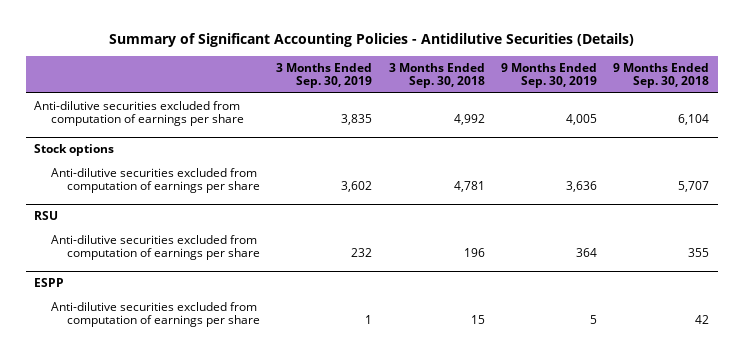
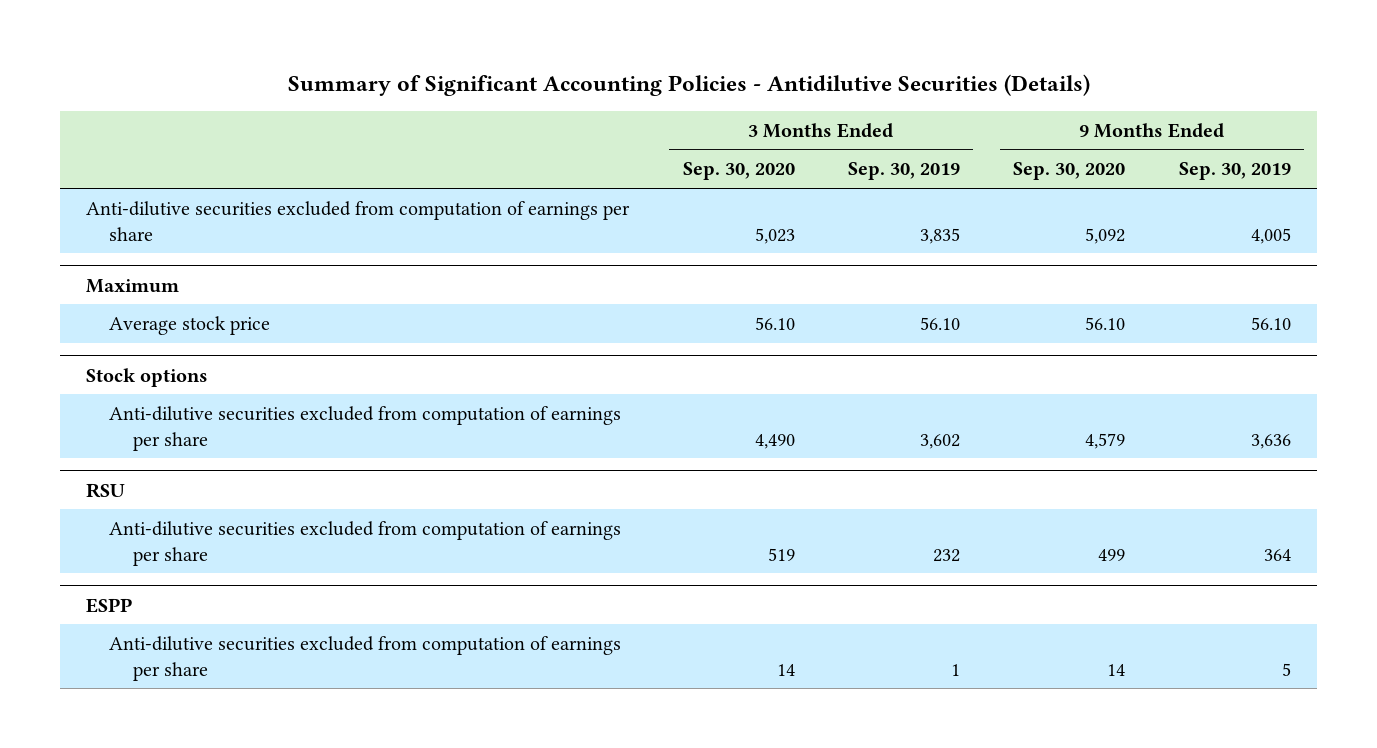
[388,62,485,89] 3 Months Ended Sep. 30, 2018 -> none
[613,62,710,89] 9 Months Ended Sep. 30, 2018 -> none
none -> [682,162,795,181] Sep. 30, 2020
none -> [1013,162,1126,181] Sep. 30, 2020
none -> [86,278,180,293] Maximum
none -> [109,315,271,335] Average stock price

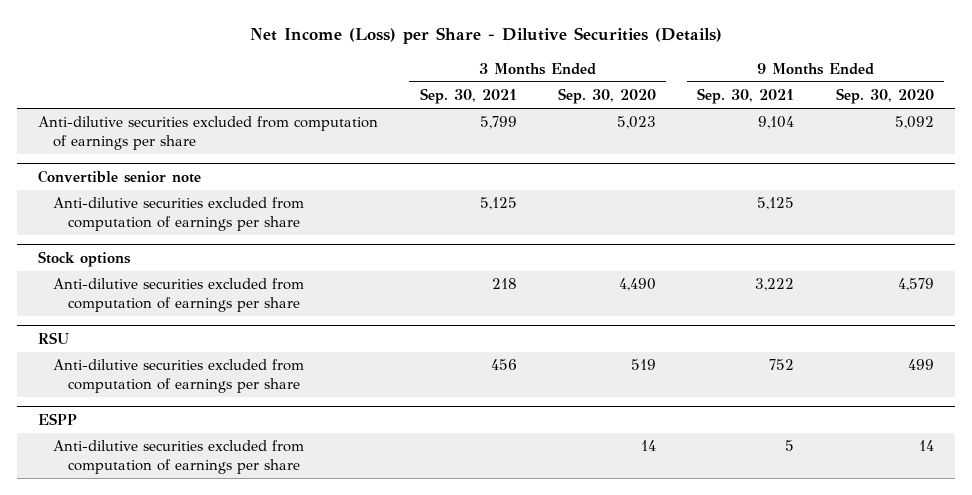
[287,73,1090,96] Summary of Significant Accounting Policies - Antidilutive Securities (Details) -> [249,27,722,45] Net Income (Loss) per Share - Dilutive Securities (Details)
[848,162,961,181] Sep. 30, 2019 -> none
[1178,162,1291,181] Sep. 30, 2019 -> none
none -> [419,88,517,105] Sep. 30, 2021
none -> [697,88,795,105] Sep. 30, 2021
[86,278,180,293] Maximum -> none
[109,315,271,335] Average stock price -> none
none -> [38,169,202,183] Convertible senior note
none -> [52,197,304,232] Anti-dilutive securities excluded from computation of earnings per share

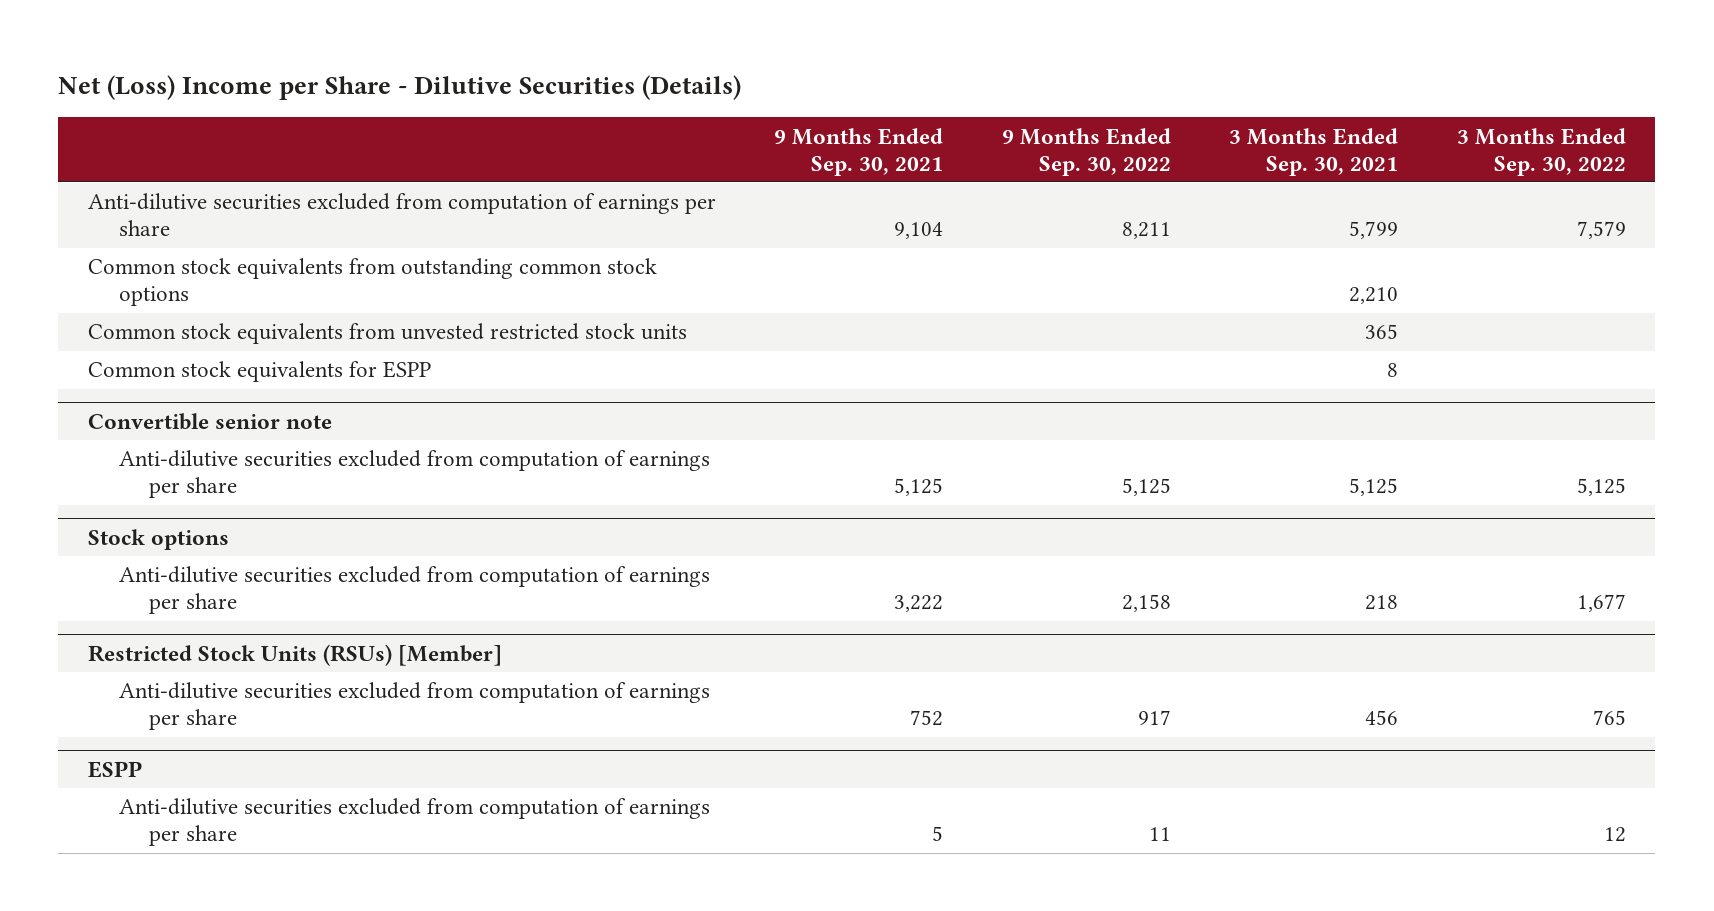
[249,27,722,45] Net Income (Loss) per Share - Dilutive Securities (Details) -> [58,75,742,101] Net (Loss) Income per Share - Dilutive Securities (Details)
[557,88,656,105] Sep. 30, 2020 -> none
[835,88,934,105] Sep. 30, 2020 -> none
none -> [1001,127,1171,176] 9 Months Ended Sep. 30, 2022
none -> [1456,127,1626,176] 3 Months Ended Sep. 30, 2022
none -> [87,258,657,307] Common stock equivalents from outstanding common stock options
none -> [87,323,687,345] Common stock equivalents from unvested restricted stock units
none -> [87,361,431,383] Common stock equivalents for ESPP
[38,331,70,344] RSU -> [87,643,502,666] Restricted Stock Units (RSUs) [Member]

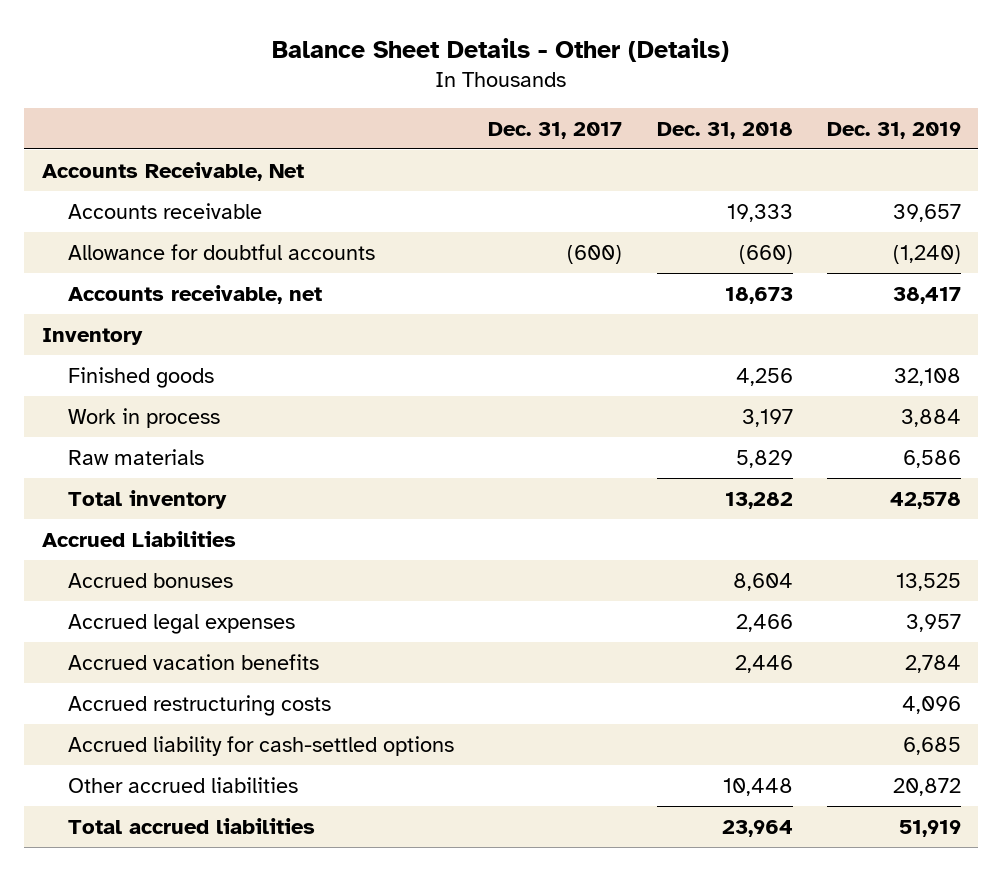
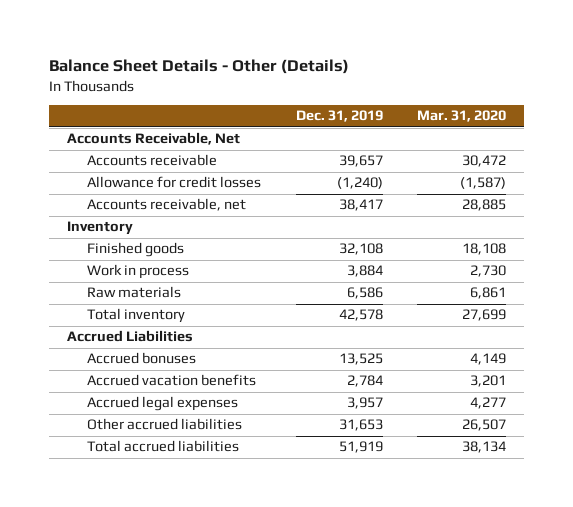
[488,121,623,139] Dec. 31, 2017 -> none
[656,121,793,139] Dec. 31, 2018 -> none
none -> [417,110,507,123] Mar. 31, 2020
[67,243,375,260] Allowance for doubtful accounts -> [86,176,261,189] Allowance for credit losses
[67,694,331,716] Accrued restructuring costs -> none
[67,735,454,756] Accrued liability for cash-settled options -> none
[67,613,295,634] Accrued legal expenses -> [86,396,238,412] Accrued legal expenses
[892,777,961,796] 20,872 -> [338,419,383,432] 31,653

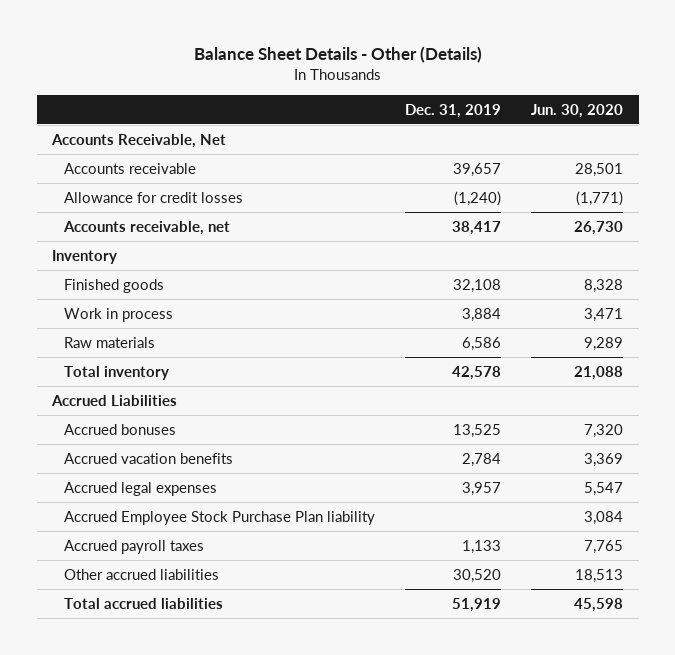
[417,110,507,123] Mar. 31, 2020 -> none
none -> [531,103,624,118] Jun. 30, 2020
none -> [63,510,375,525] Accrued Employee Stock Purchase Plan liability
none -> [63,539,204,554] Accrued payroll taxes
[338,419,383,432] 31,653 -> [452,568,501,583] 30,520

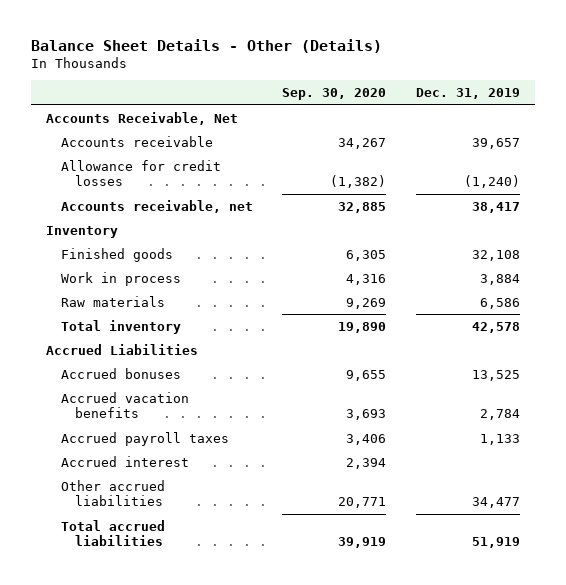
[531,103,624,118] Jun. 30, 2020 -> none
none -> [282,87,387,100] Sep. 30, 2020
[63,481,217,496] Accrued legal expenses -> none
[63,510,375,525] Accrued Employee Stock Purchase Plan liability -> none
none -> [60,455,189,467] Accrued interest
[452,568,501,583] 30,520 -> [472,497,521,509] 34,477

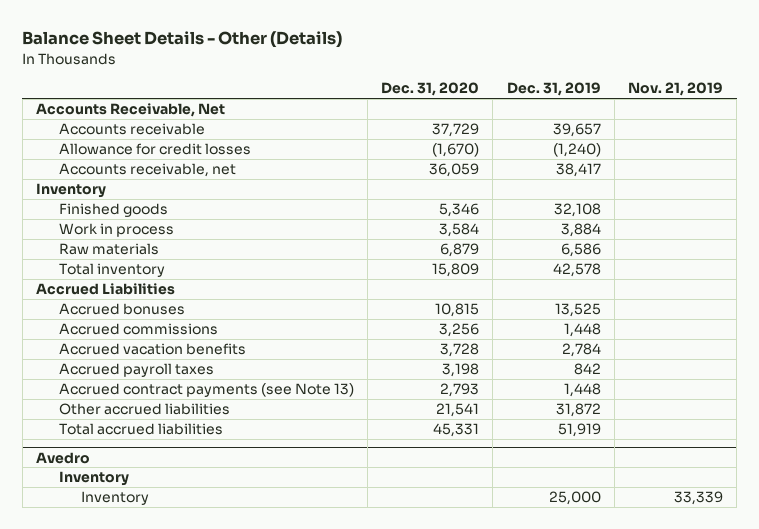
[282,87,387,100] Sep. 30, 2020 -> none
none -> [381,82,480,97] Dec. 31, 2020
none -> [628,82,724,97] Nov. 21, 2019
none -> [58,323,218,336] Accrued commissions
[60,455,189,467] Accrued interest -> none
[480,433,521,445] 1,133 -> [573,363,601,376] 842
none -> [58,383,354,398] Accrued contract payments (see Note 13)
[472,497,521,509] 34,477 -> [555,403,601,418] 31,872
none -> [36,451,91,464] Avedro
none -> [58,471,129,487] Inventory
none -> [81,491,150,506] Inventory

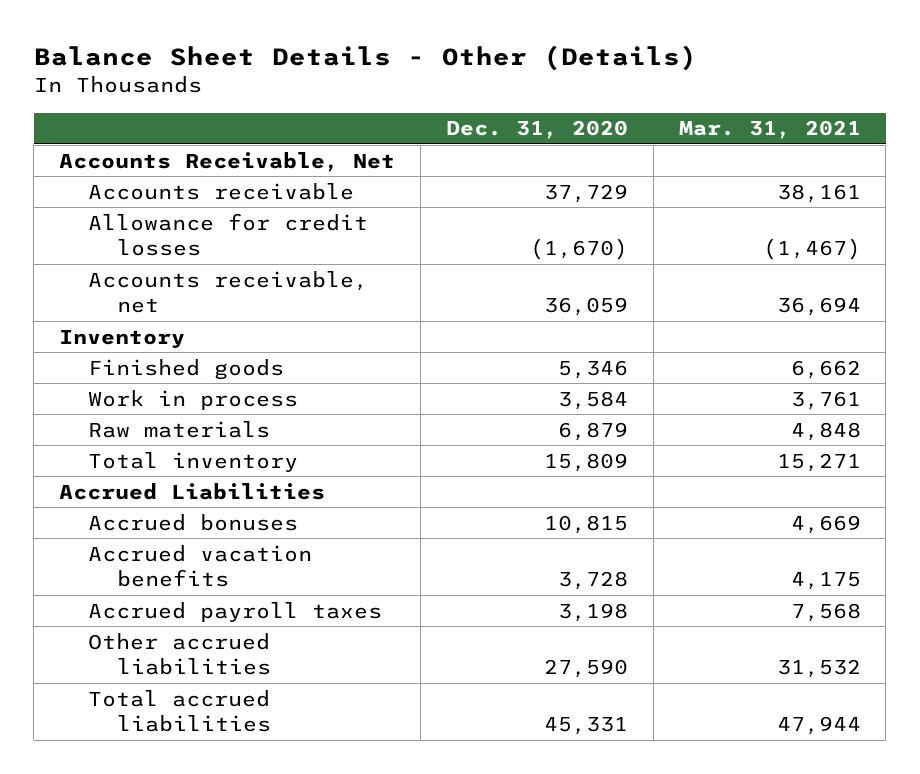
[506,82,601,97] Dec. 31, 2019 -> none
[628,82,724,97] Nov. 21, 2019 -> none
none -> [678,120,861,140] Mar. 31, 2021
[58,323,218,336] Accrued commissions -> none
[58,383,354,398] Accrued contract payments (see Note 13) -> none
[436,403,480,418] 21,541 -> [543,659,628,679] 27,590
[36,451,91,464] Avedro -> none
[58,471,129,487] Inventory -> none
[81,491,150,506] Inventory -> none

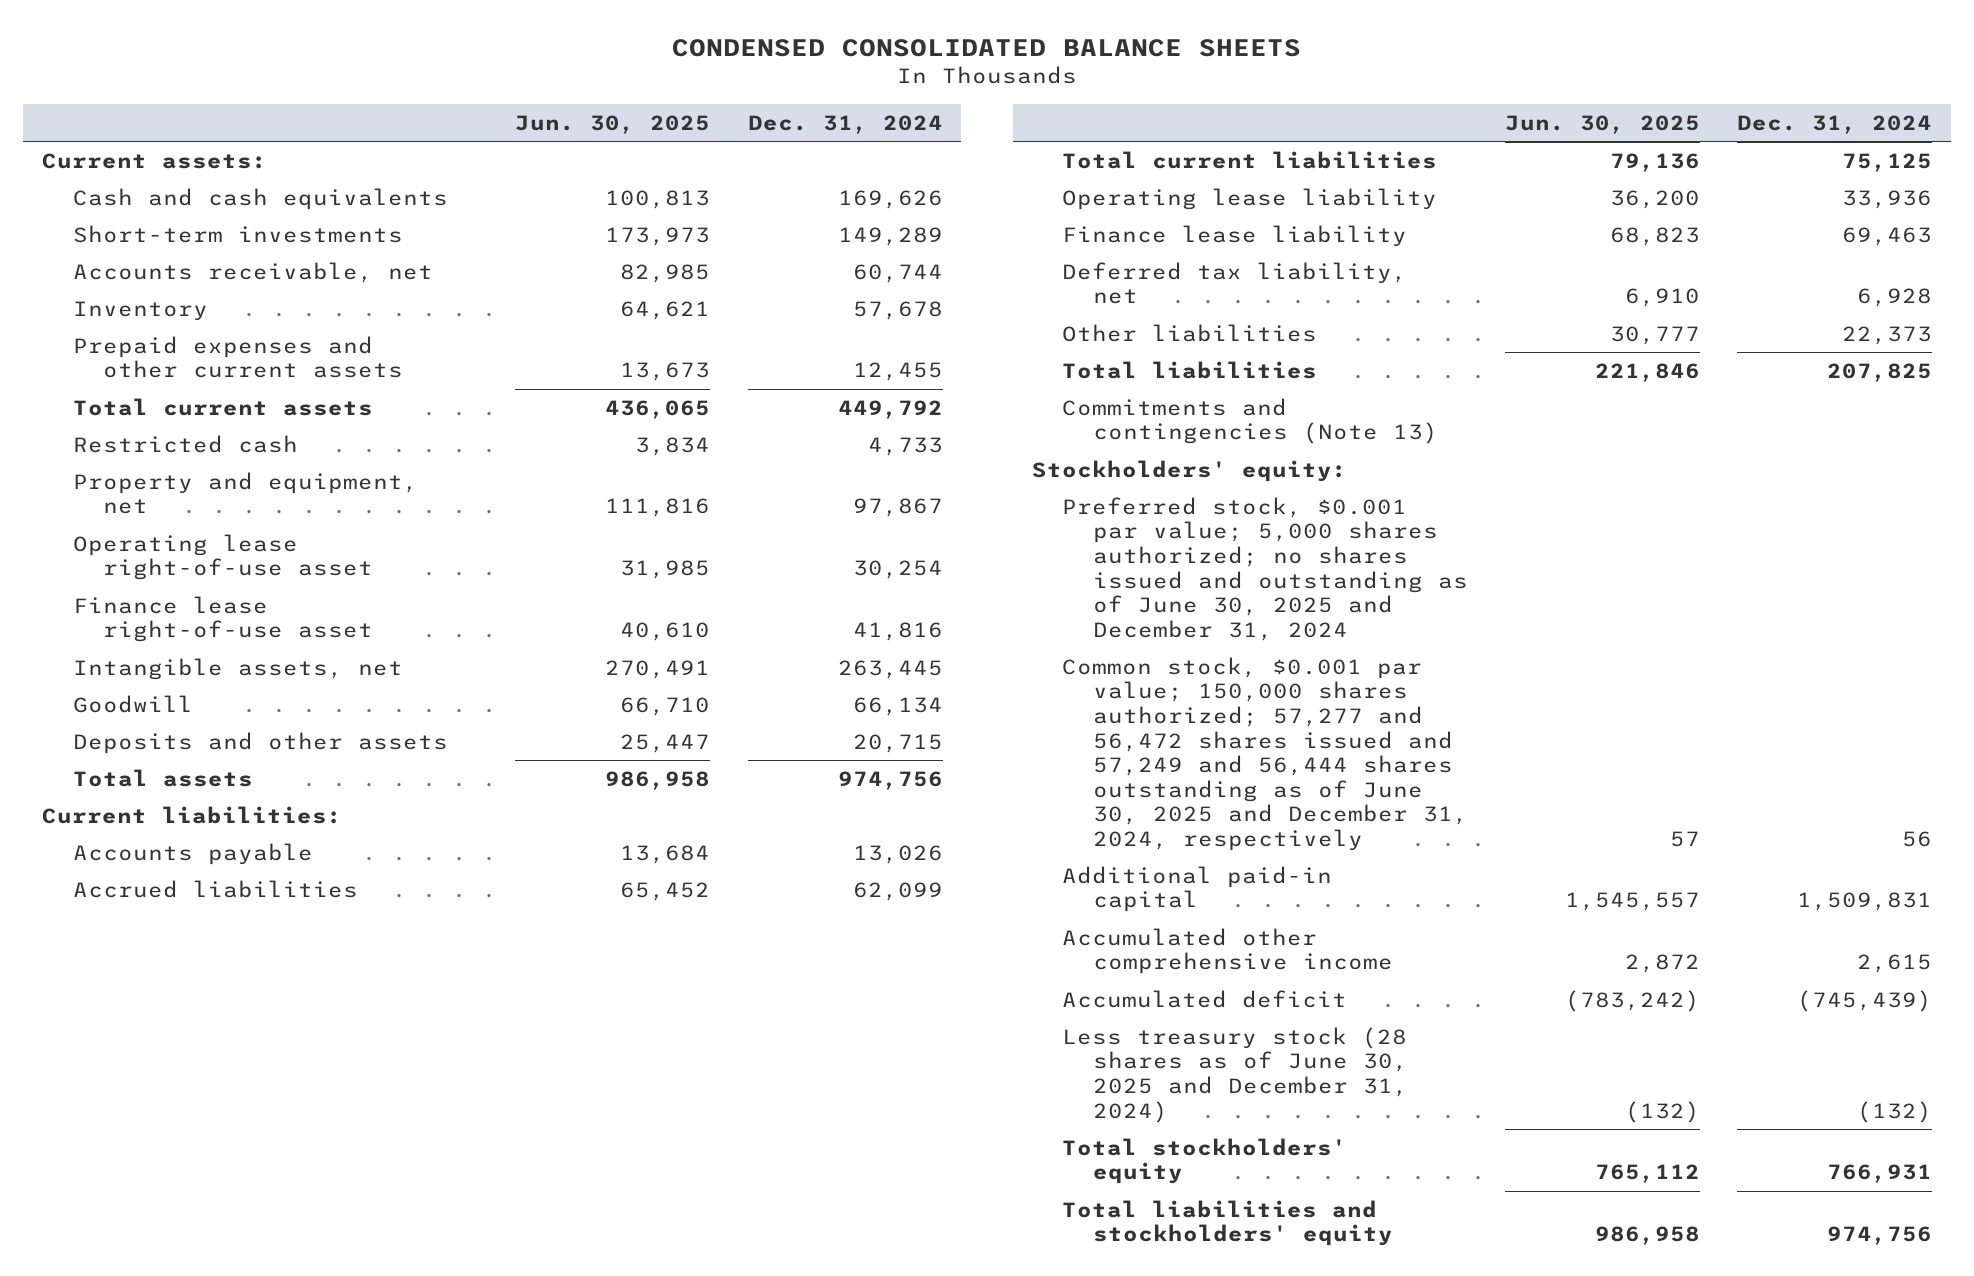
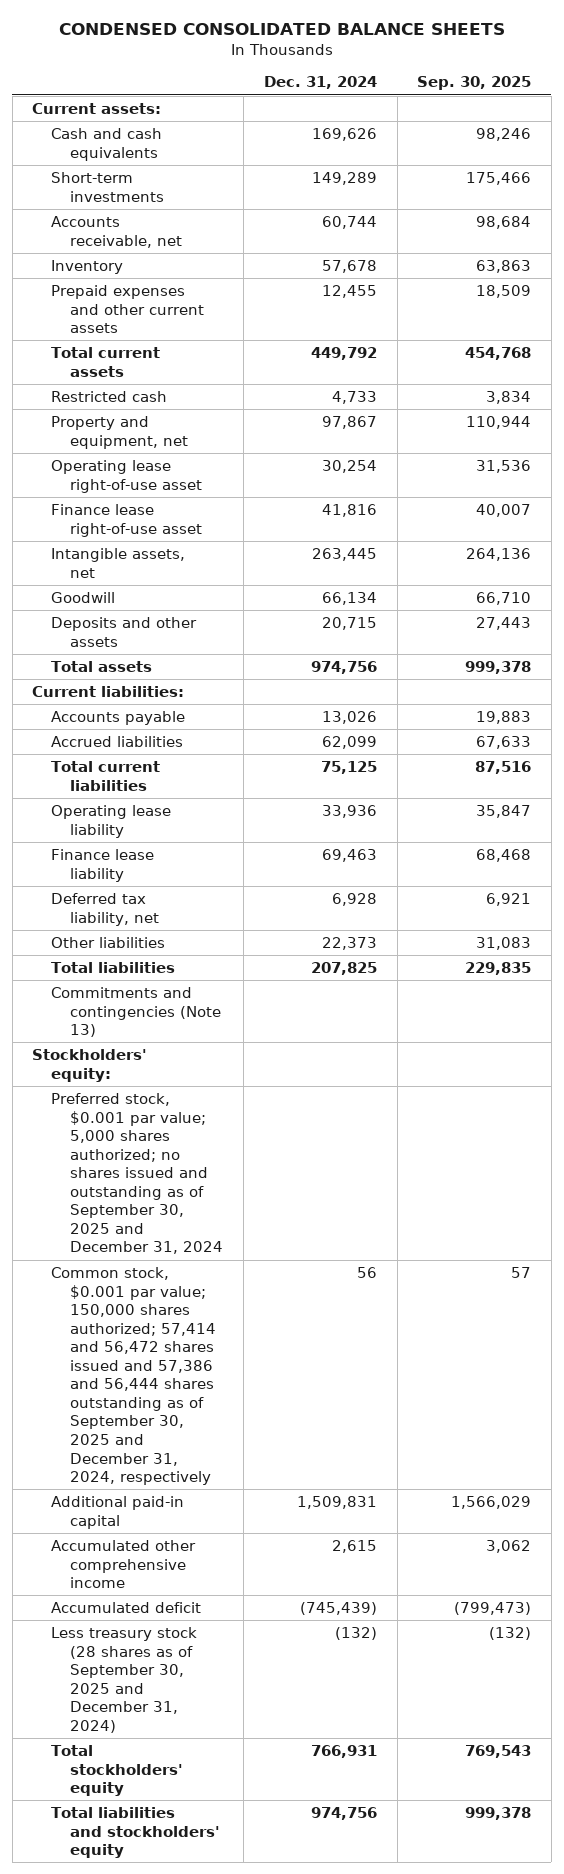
[515,114,711,134] Jun. 30, 2025 -> none
none -> [417,76,532,91] Sep. 30, 2025
[1062,496,1468,641] Preferred stock, $0.001 par value; 5,000 shares authorized; no shares issued and outstanding as of June 30, 2025 and December 31, 2024 -> [51,1093,224,1255] Preferred stock, $0.001 par value; 5,000 shares authorized; no shares issued and outstanding as of September 30, 2025 and December 31, 2024
[1062,656,1468,851] Common stock, $0.001 par value; 150,000 shares authorized; 57,277 and 56,472 shares issued and 57,249 and 56,444 shares outstanding as of June 30, 2025 and December 31, 2024, respectively -> [51,1267,217,1486] Common stock, $0.001 par value; 150,000 shares authorized; 57,414 and 56,472 shares issued and 57,386 and 56,444 shares outstanding as of September 30, 2025 and December 31, 2024, respectively
[1062,1026,1408,1123] Less treasury stock (28 shares as of June 30, 2025 and December 31, 2024) -> [51,1627,198,1733] Less treasury stock (28 shares as of September 30, 2025 and December 31, 2024)

